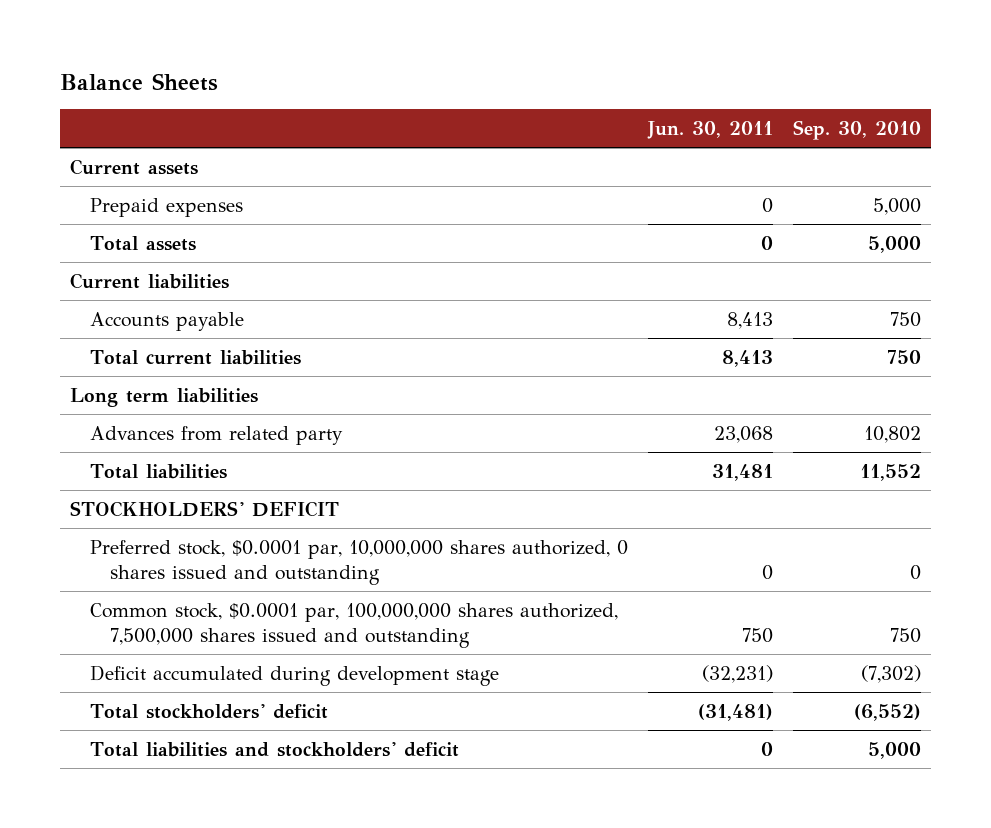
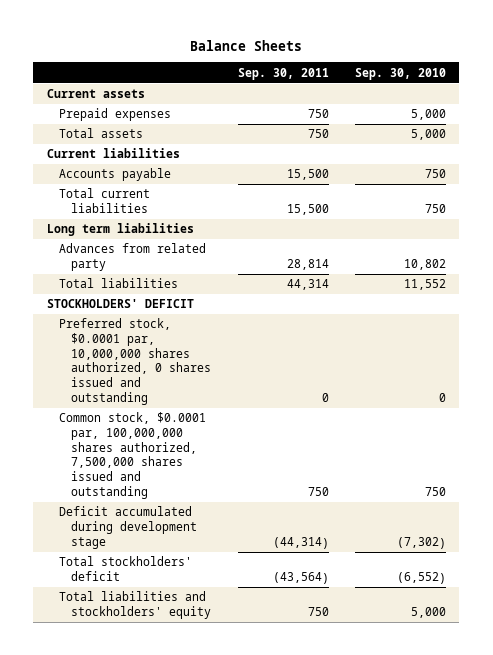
[646,121,773,140] Jun. 30, 2011 -> none
none -> [237,67,329,80] Sep. 30, 2011
[89,741,459,757] Total liabilities and stockholders' deficit -> [58,591,212,619] Total liabilities and stockholders' equity

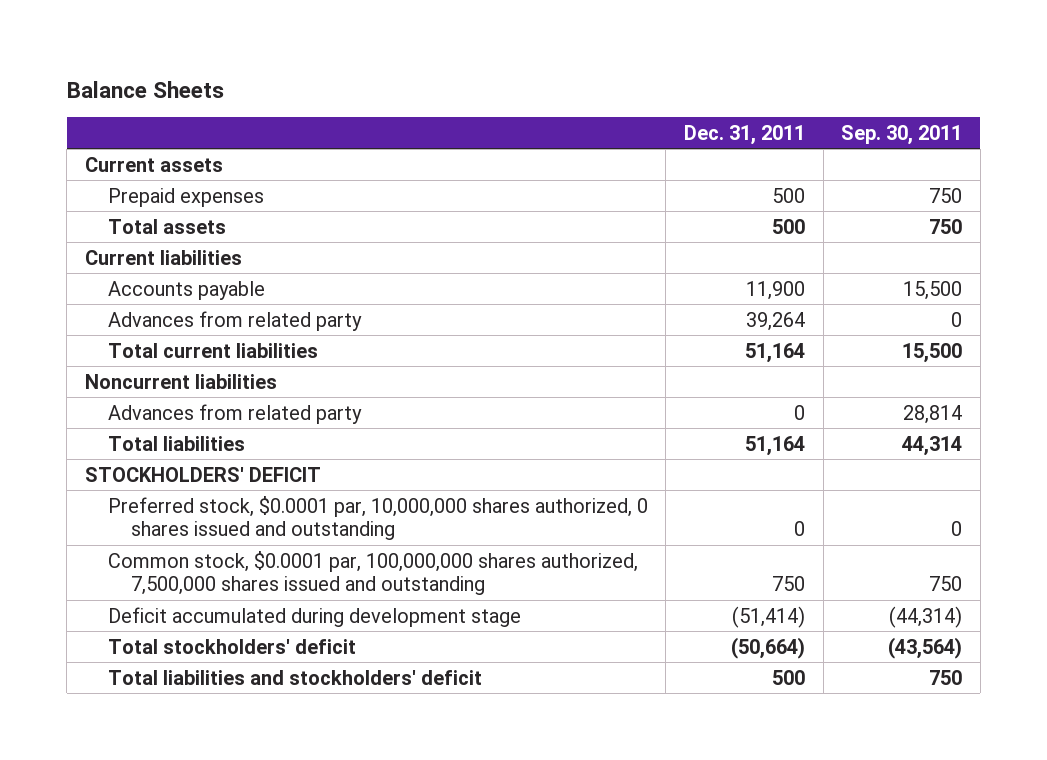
[355,67,447,80] Sep. 30, 2010 -> none
none -> [684,124,806,145] Dec. 31, 2011
none -> [107,310,362,331] Advances from related party
[46,223,194,237] Long term liabilities -> [84,373,277,389] Noncurrent liabilities
[58,591,212,619] Total liabilities and stockholders' equity -> [107,669,482,685] Total liabilities and stockholders' deficit

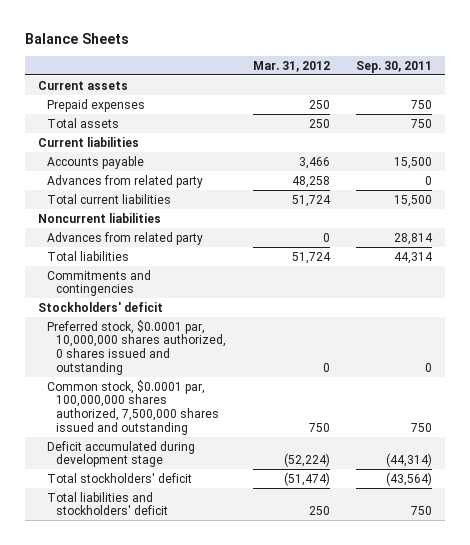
[684,124,806,145] Dec. 31, 2011 -> none
none -> [252,60,330,72] Mar. 31, 2012
none -> [47,269,152,297] Commitments and contingencies
[84,466,321,482] STOCKHOLDERS' DEFICIT -> [38,301,164,312] Stockholders' deficit

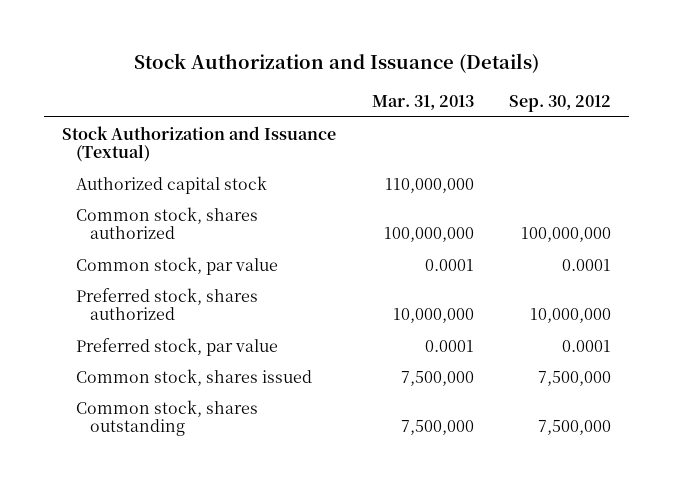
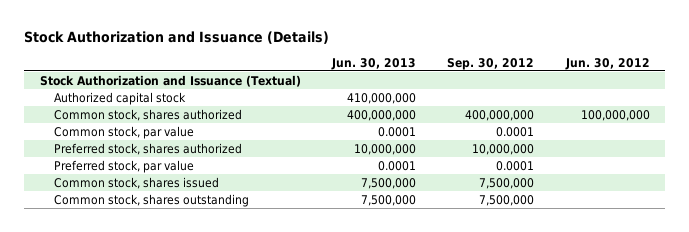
[371,95,474,111] Mar. 31, 2013 -> none
none -> [330,57,416,70] Jun. 30, 2013
none -> [564,57,650,70] Jun. 30, 2012
[521,227,612,243] 100,000,000 -> [465,109,535,121] 400,000,000

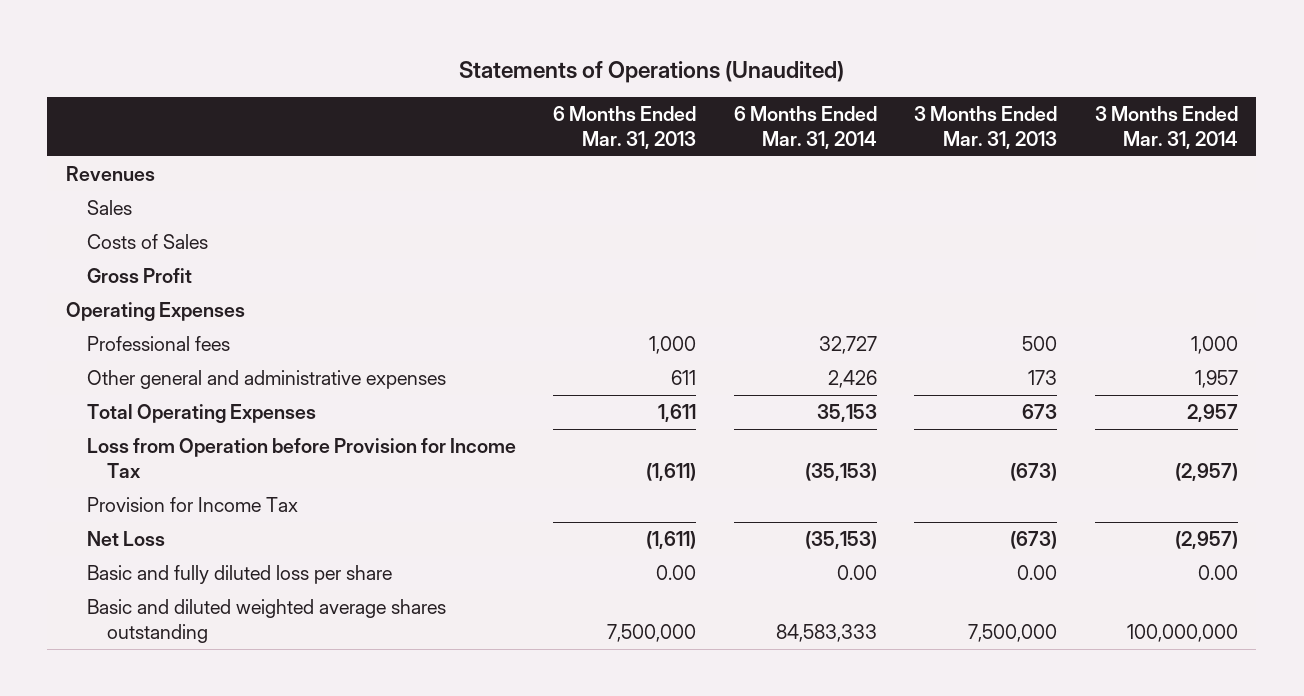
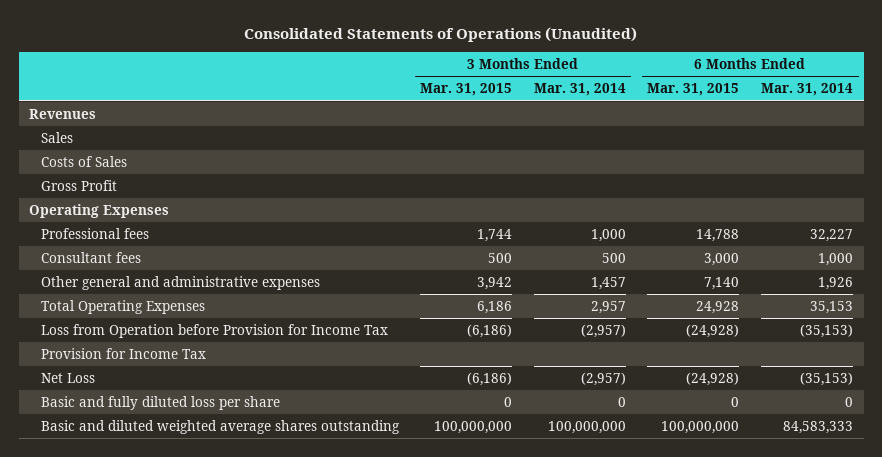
[458,60,844,83] Statements of Operations (Unaudited) -> [244,27,638,43] Consolidated Statements of Operations (Unaudited)
[553,105,697,149] 6 Months Ended Mar. 31, 2013 -> none
[914,105,1058,149] 3 Months Ended Mar. 31, 2013 -> none
none -> [420,83,513,97] Mar. 31, 2015
none -> [647,83,740,97] Mar. 31, 2015
[818,335,877,354] 32,727 -> [810,228,854,242] 32,227
none -> [40,251,141,263] Consultant fees
[827,369,877,388] 2,426 -> [818,276,854,290] 1,926
[1194,369,1238,388] 1,957 -> [590,276,626,290] 1,457
[836,564,877,580] 0.00 -> [845,396,854,407] 0
[1197,564,1238,580] 0.00 -> [617,396,626,407] 0

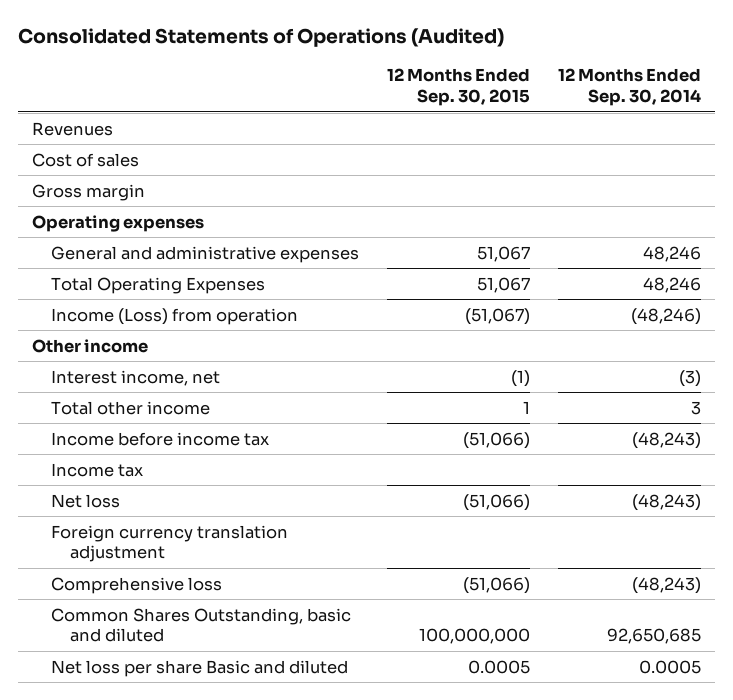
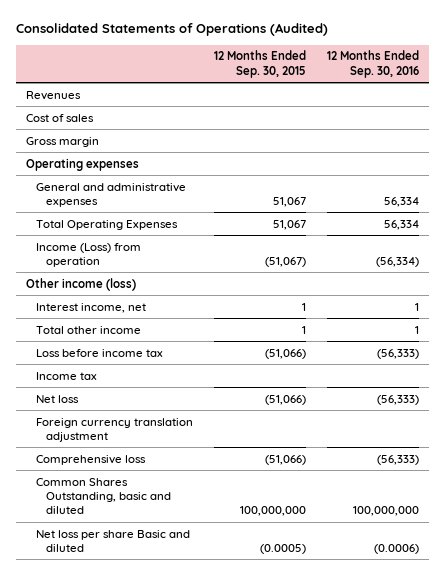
[557,68,701,106] 12 Months Ended Sep. 30, 2014 -> none
none -> [326,50,419,78] 12 Months Ended Sep. 30, 2016
[32,338,149,353] Other income -> [26,277,137,291] Other income (loss)
[510,369,530,387] (1) -> [301,302,306,311] 1
[50,431,269,446] Income before income tax -> [35,348,163,357] Loss before income tax
[467,659,530,674] 0.0005 -> [259,543,306,554] (0.0005)

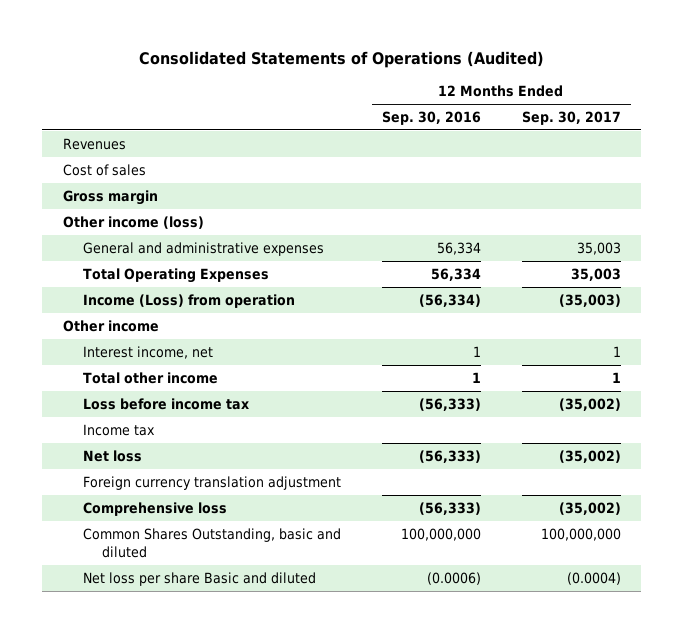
[213,50,306,78] 12 Months Ended Sep. 30, 2015 -> none
none -> [521,111,621,126] Sep. 30, 2017
[26,157,140,171] Operating expenses -> none
[26,277,137,291] Other income (loss) -> [63,216,205,230] Other income (loss)
none -> [63,320,160,333] Other income

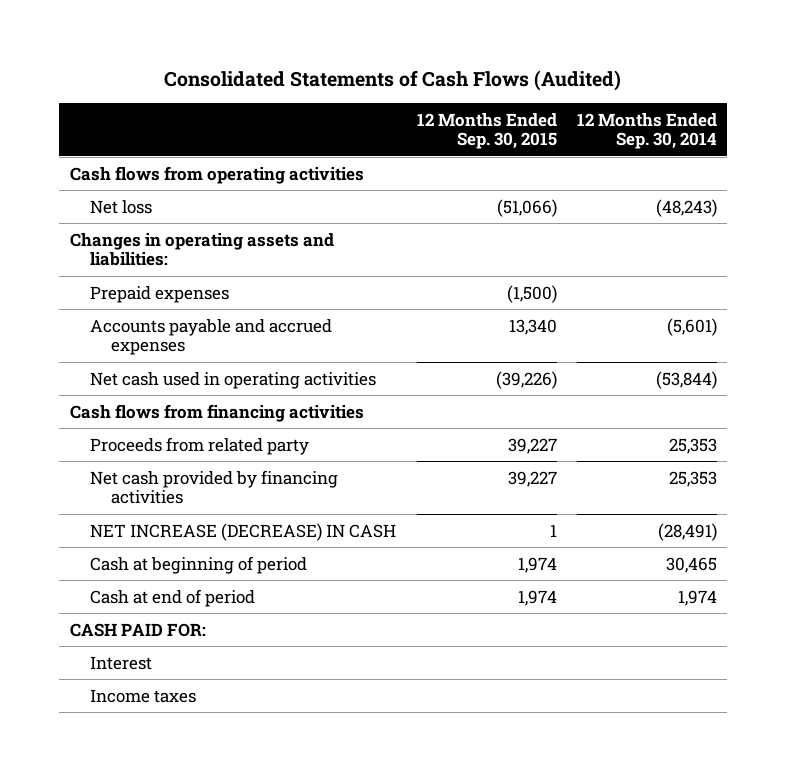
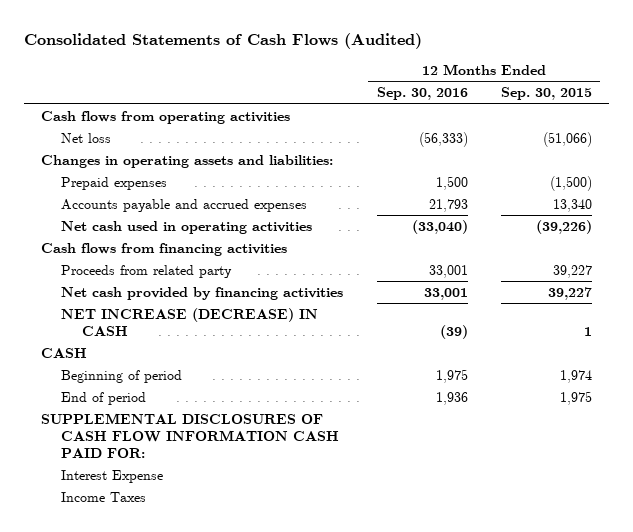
[576,112,717,150] 12 Months Ended Sep. 30, 2014 -> none
none -> [376,87,468,101] Sep. 30, 2016
[69,622,206,637] CASH PAID FOR: -> none
none -> [40,347,87,358] CASH
[90,555,308,574] Cash at beginning of period -> [61,369,183,383] Beginning of period
[90,588,256,607] Cash at end of period -> [61,391,147,405] End of period
[517,589,557,606] 1,974 -> [560,390,593,405] 1,975
none -> [40,412,340,458] SUPPLEMENTAL DISCLOSURES OF CASH FLOW INFORMATION CASH PAID FOR:
[90,655,153,670] Interest -> [61,469,164,483] Interest Expense
[90,688,197,703] Income taxes -> [61,491,147,502] Income Taxes

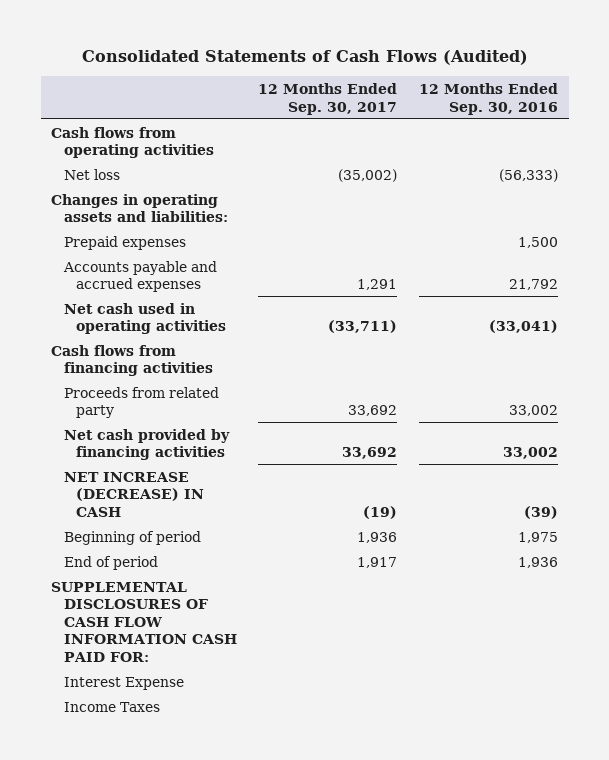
[501,87,593,101] Sep. 30, 2015 -> none
none -> [258,82,398,115] 12 Months Ended Sep. 30, 2017
[428,198,468,212] 21,793 -> [508,279,558,291] 21,792
[411,219,468,234] (33,040) -> [488,320,558,334] (33,041)
[428,264,468,278] 33,001 -> [508,405,558,417] 33,002
[423,287,468,300] 33,001 -> [502,447,558,460] 33,002
[40,347,87,358] CASH -> none

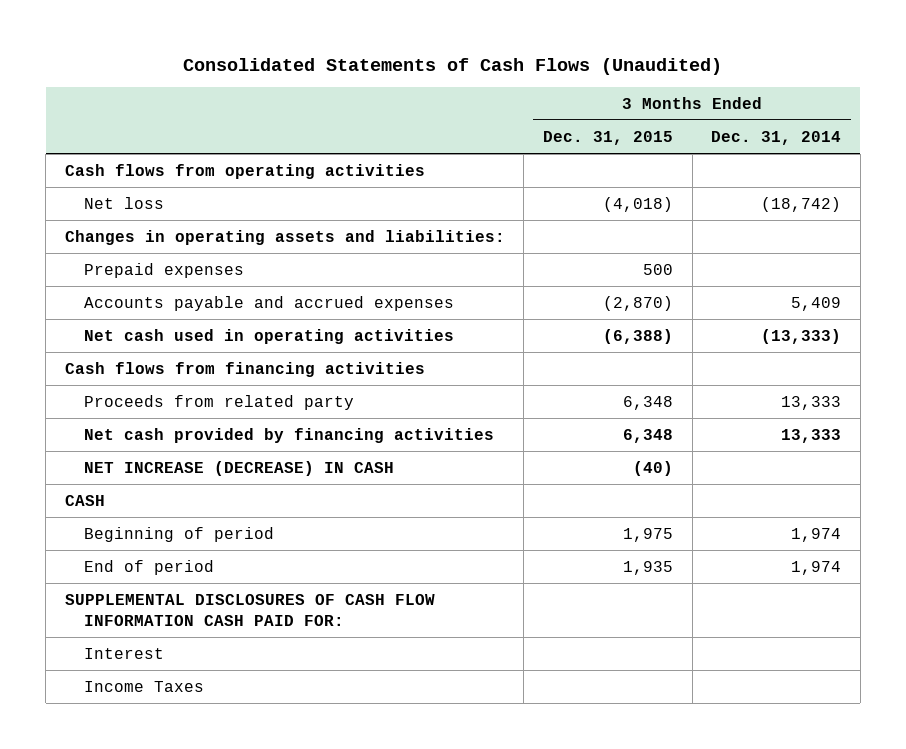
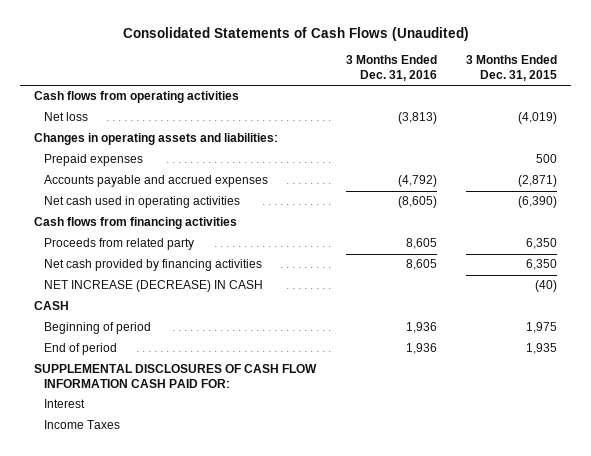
[711,130,842,145] Dec. 31, 2014 -> none
none -> [345,55,437,82] 3 Months Ended Dec. 31, 2016
[602,196,673,212] (4,018) -> [517,112,557,125] (4,019)
[602,295,673,311] (2,870) -> [517,175,557,188] (2,871)
[602,328,673,344] (6,388) -> [517,196,557,209] (6,390)
[622,395,673,410] 6,348 -> [525,238,557,250] 6,350
[622,428,673,443] 6,348 -> [525,259,557,271] 6,350

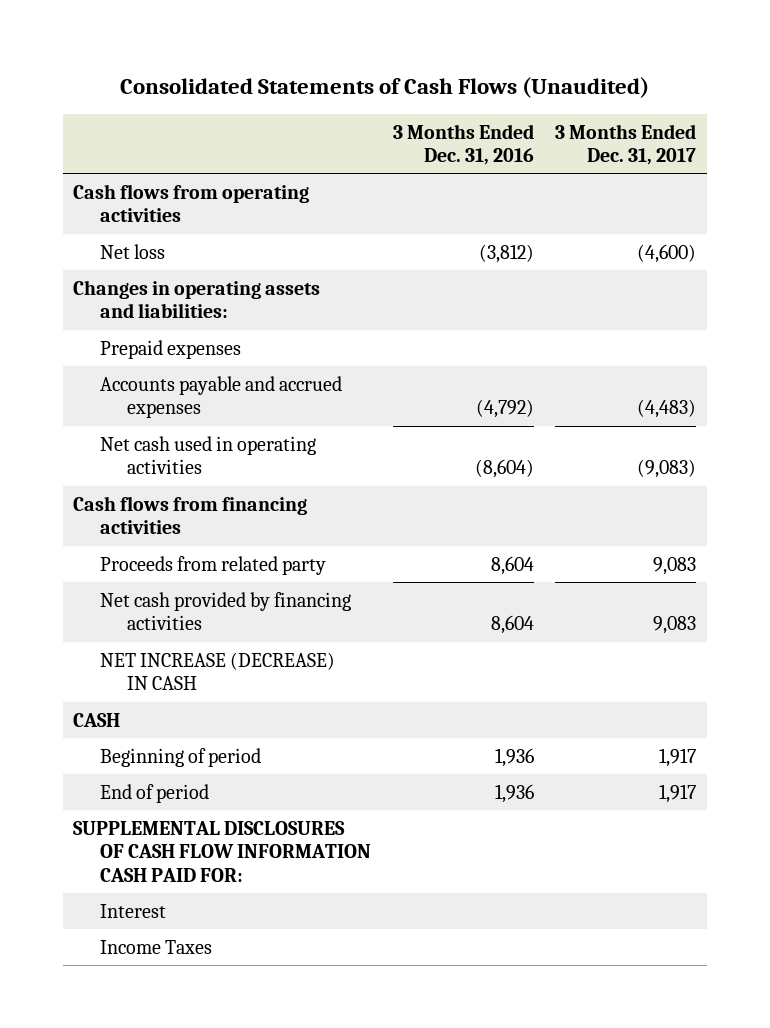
[465,55,557,82] 3 Months Ended Dec. 31, 2015 -> none
none -> [555,123,697,166] 3 Months Ended Dec. 31, 2017
[397,112,437,125] (3,813) -> [478,243,534,263] (3,812)
[397,196,437,209] (8,605) -> [474,459,534,479] (8,604)
[405,238,437,250] 8,605 -> [490,555,534,575] 8,604
[405,259,437,271] 8,605 -> [490,615,534,635] 8,604

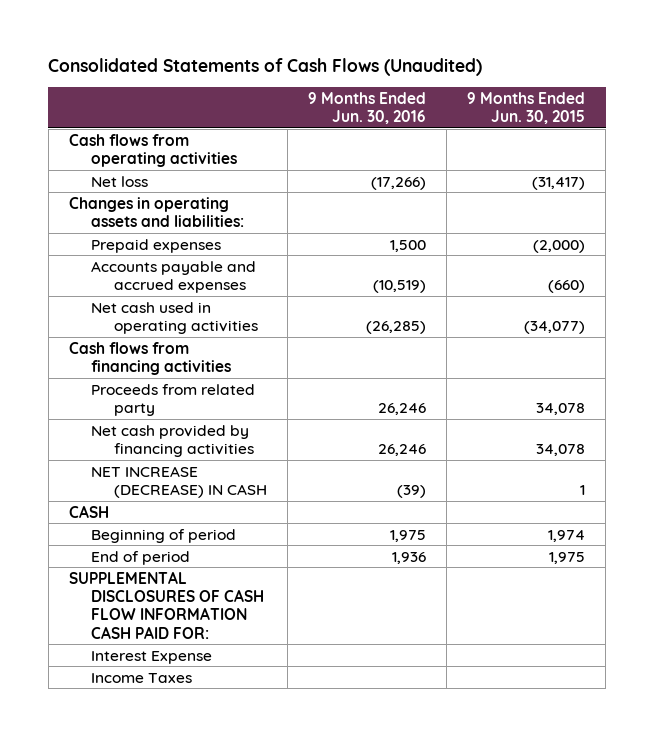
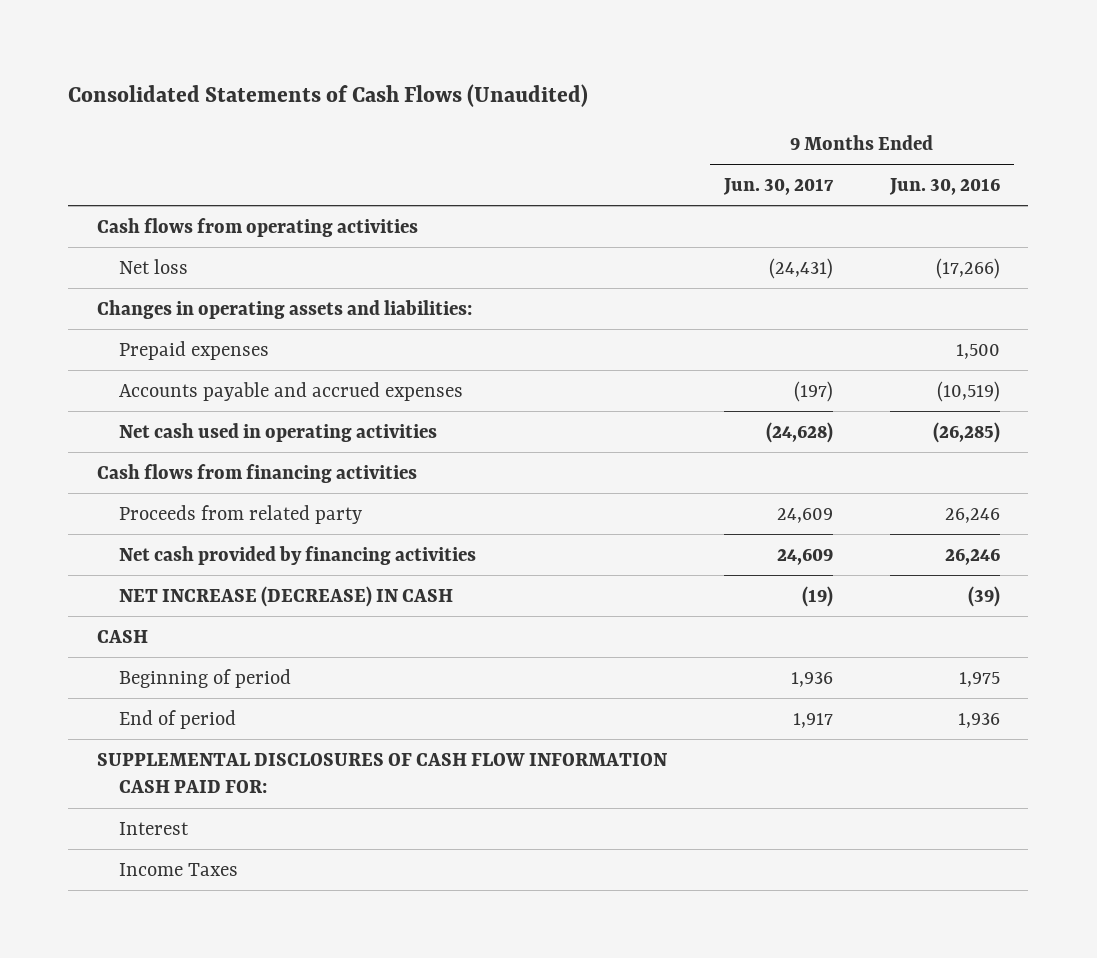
[467,91,586,125] 9 Months Ended Jun. 30, 2015 -> none
none -> [722,177,834,195] Jun. 30, 2017
[91,650,213,664] Interest Expense -> [119,821,190,835] Interest

